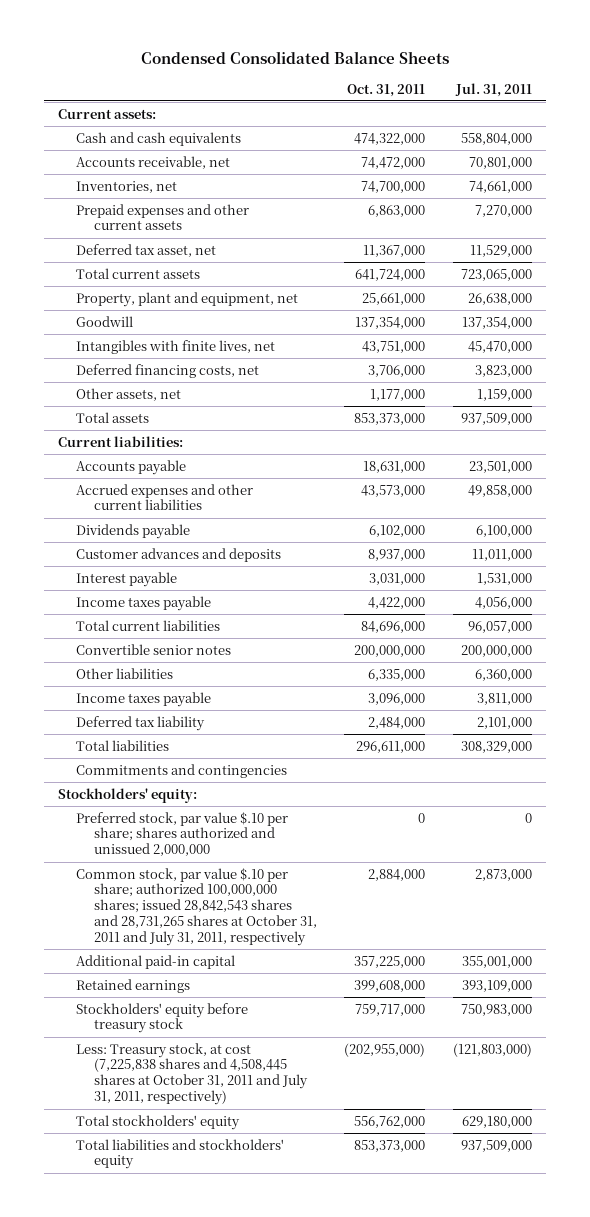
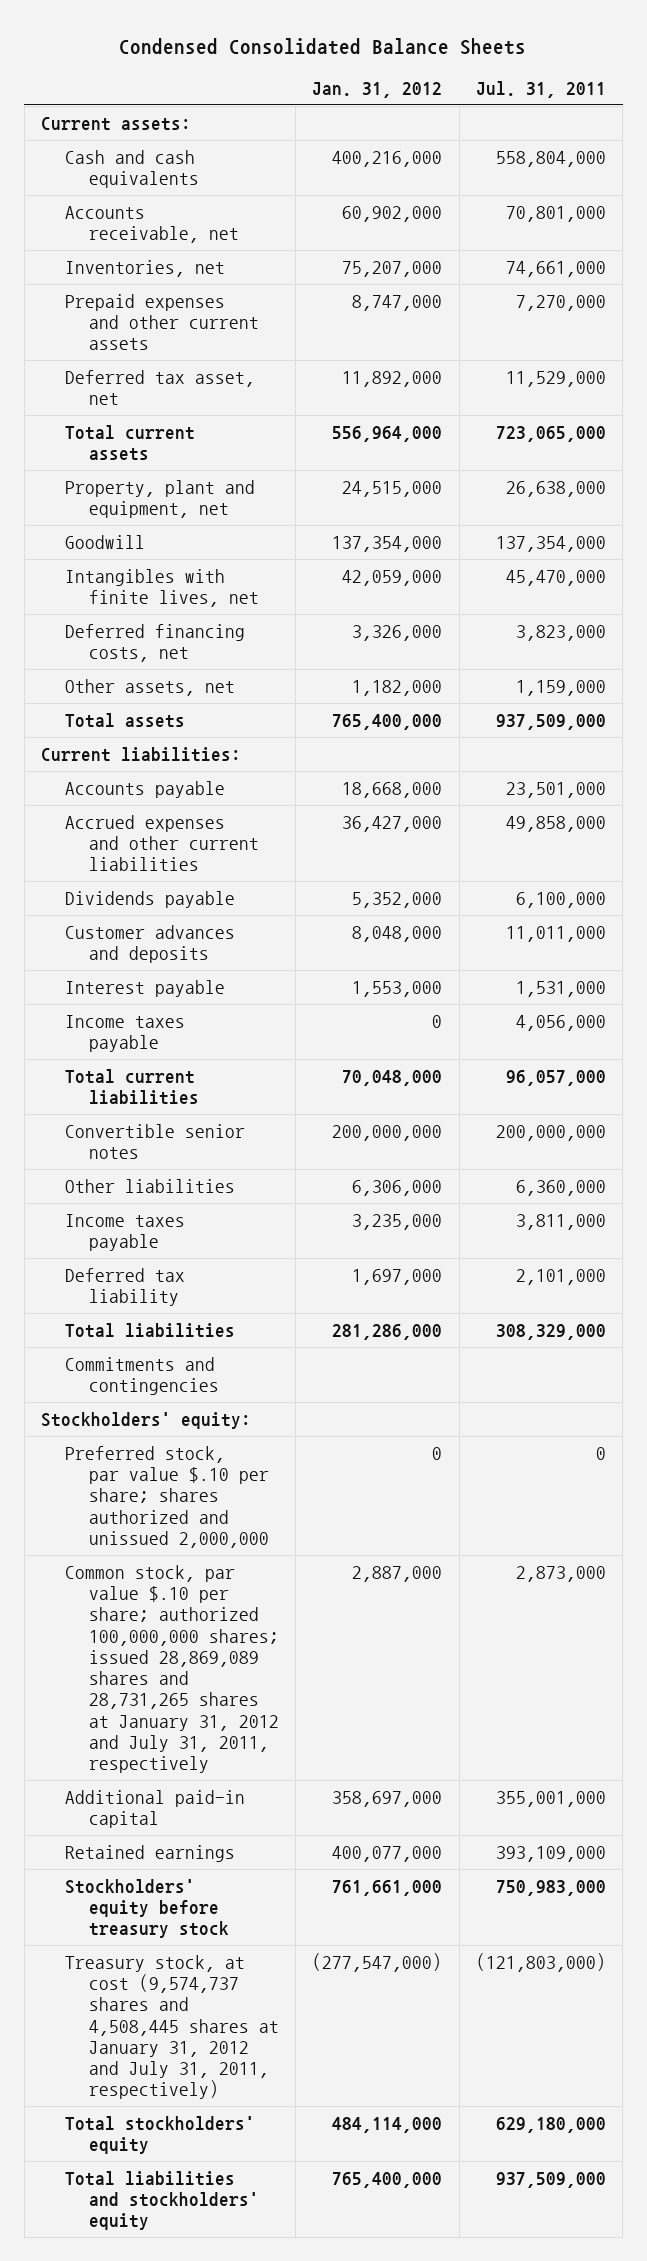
[347,83,426,97] Oct. 31, 2011 -> none
none -> [312,81,443,98] Jan. 31, 2012
[76,867,317,947] Common stock, par value $.10 per share; authorized 100,000,000 shares; issued 28,842,543 shares and 28,731,265 shares at October 31, 2011 and July 31, 2011, respectively -> [64,1564,279,1774] Common stock, par value $.10 per share; authorized 100,000,000 shares; issued 28,869,089 shares and 28,731,265 shares at January 31, 2012 and July 31, 2011, respectively
[76,1042,308,1106] Less: Treasury stock, at cost (7,225,838 shares and 4,508,445 shares at October 31, 2011 and July 31, 2011, respectively) -> [64,1954,279,2100] Treasury stock, at cost (9,574,737 shares and 4,508,445 shares at January 31, 2012 and July 31, 2011, respectively)

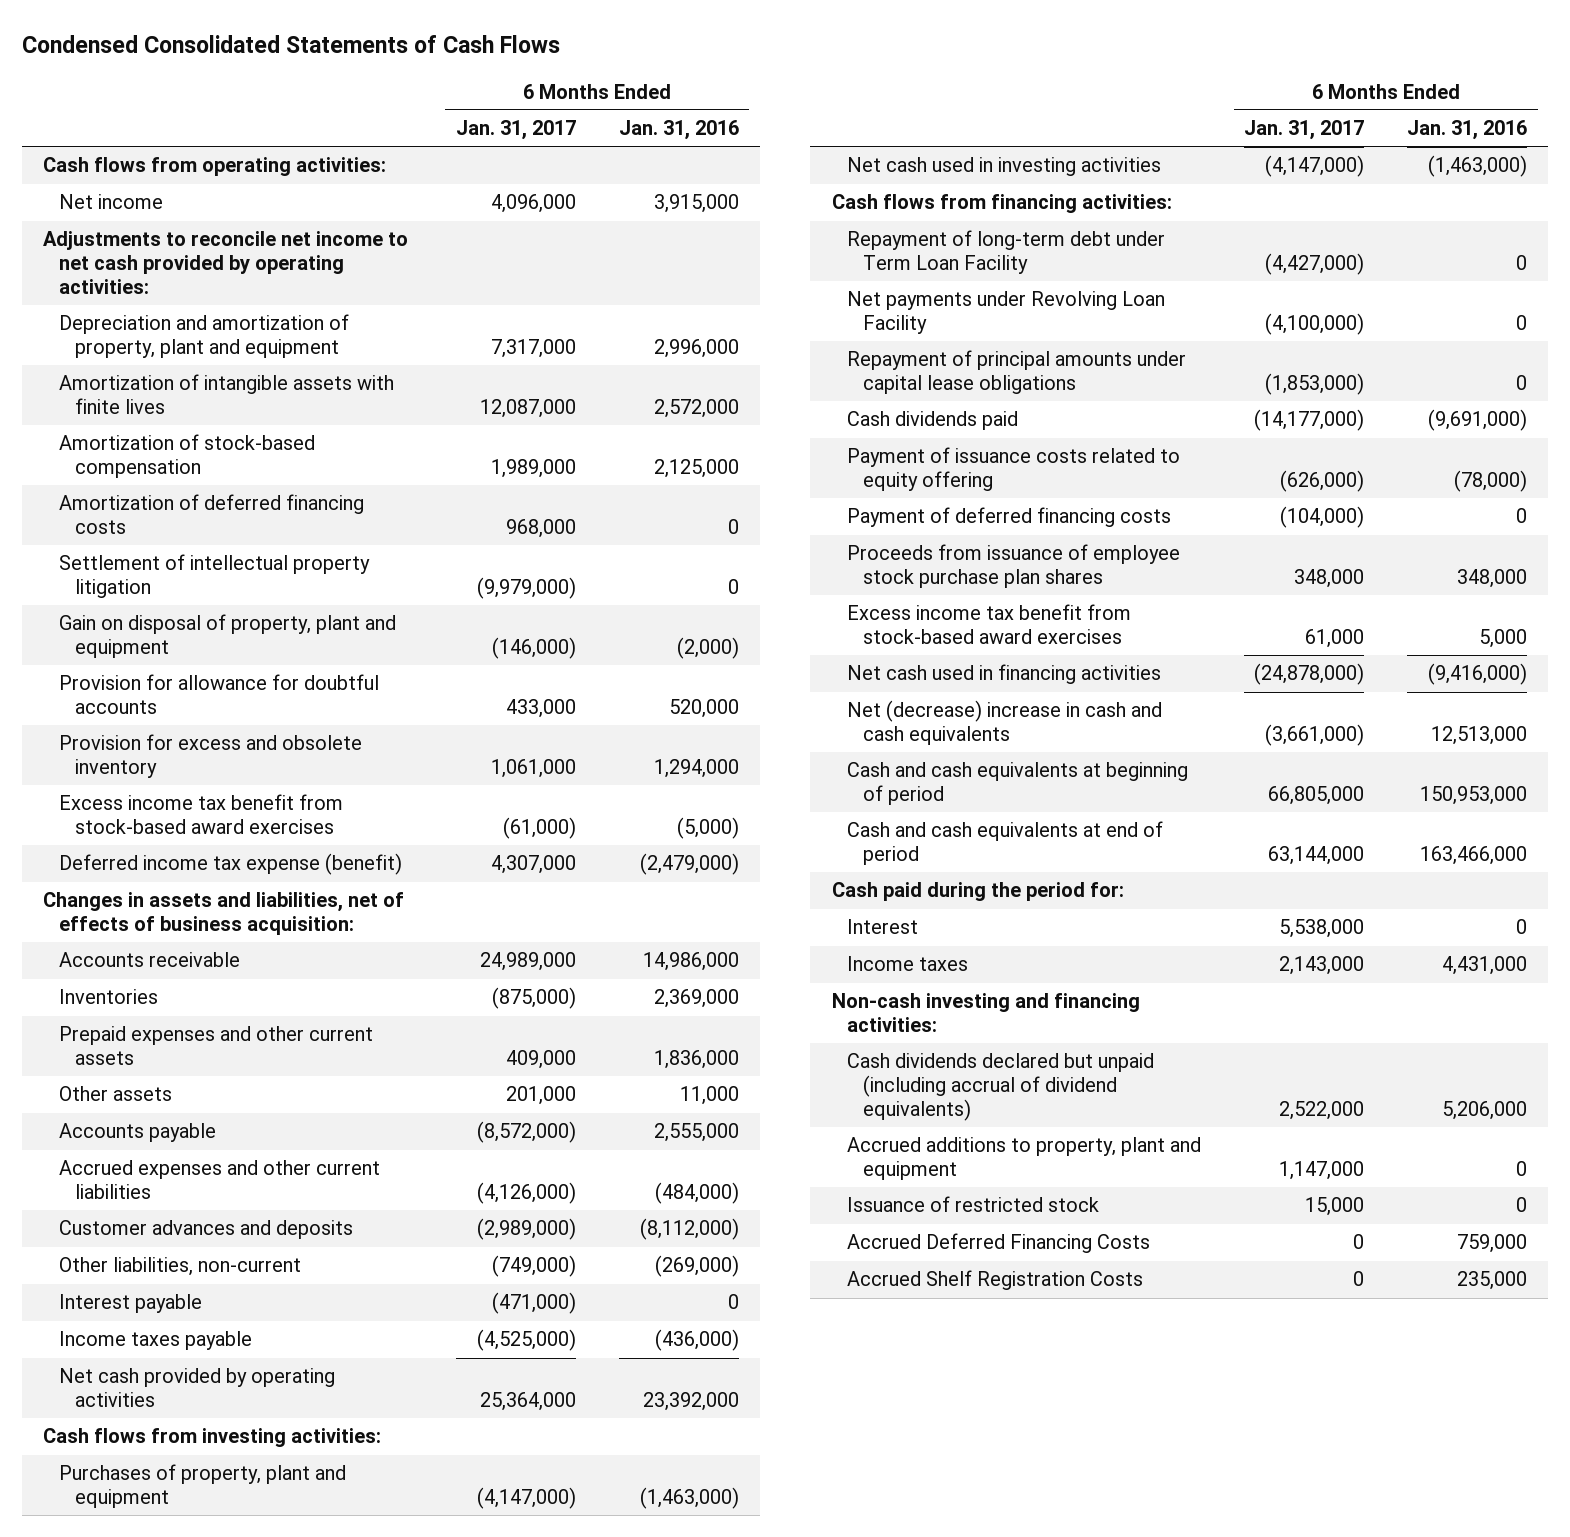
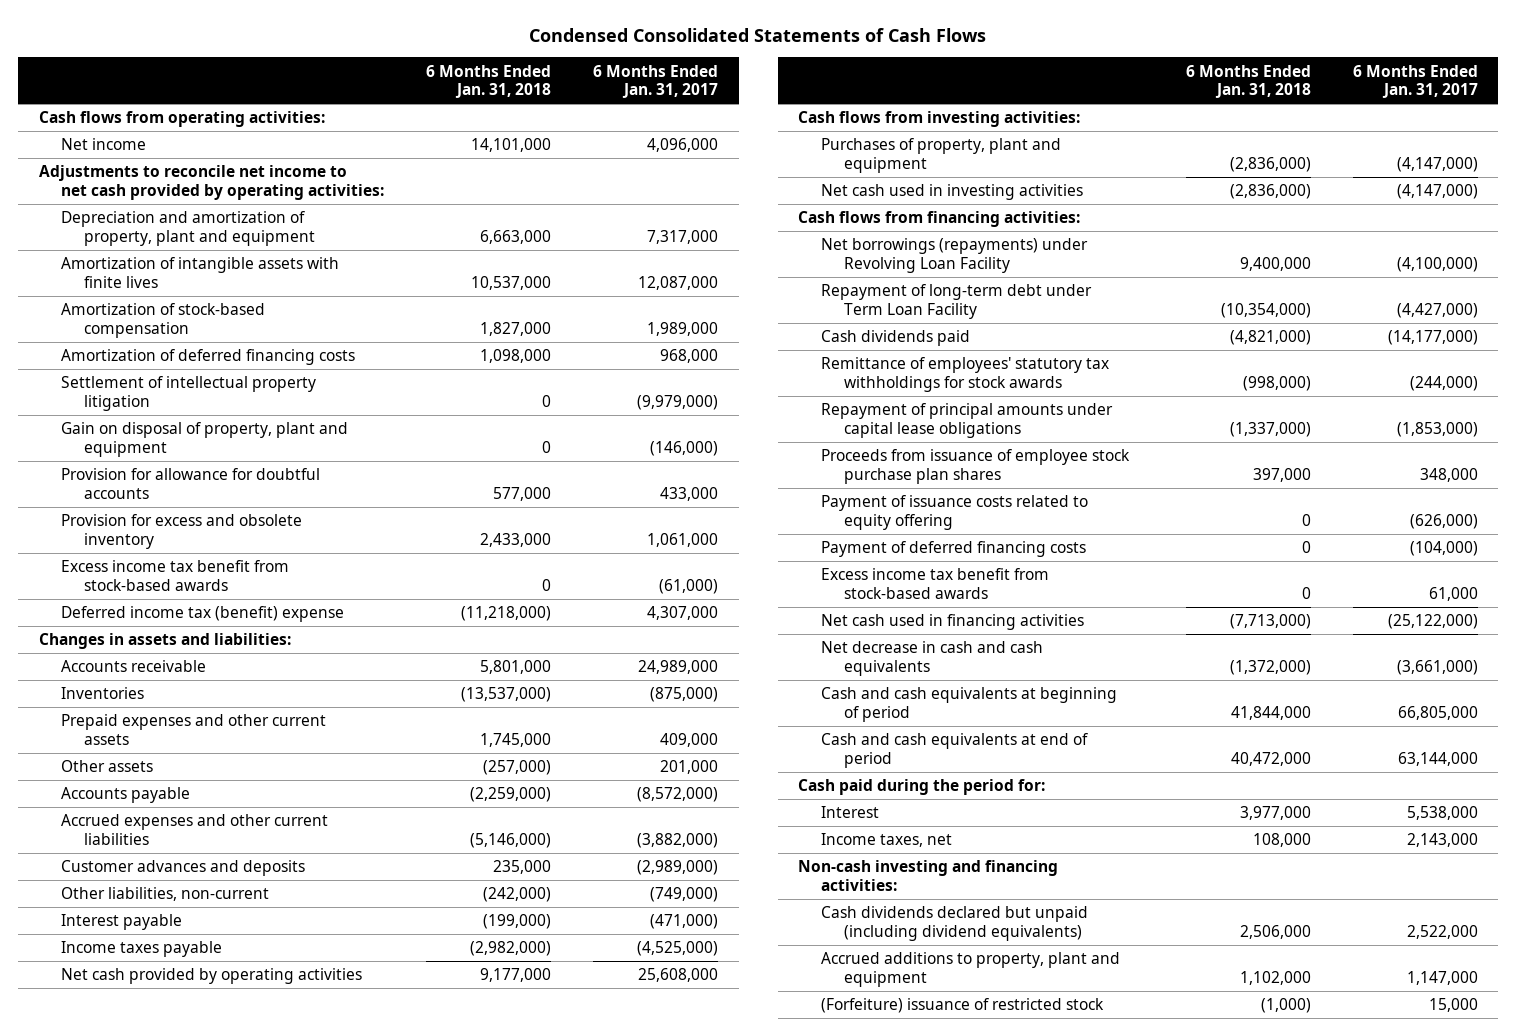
[618,120,739,141] Jan. 31, 2016 -> none
none -> [426,64,552,98] 6 Months Ended Jan. 31, 2018
[58,794,343,835] Excess income tax benefit from stock-based award exercises -> [61,560,290,591] Excess income tax benefit from stock-based awards
[58,853,402,876] Deferred income tax expense (benefit) -> [61,606,345,623] Deferred income tax (benefit) expense
[43,892,405,936] Changes in assets and liabilities, net of effects of business acquisition: -> [38,633,291,650] Changes in assets and liabilities:
[476,1182,576,1205] (4,126,000) -> [637,832,719,848] (3,882,000)
[479,1392,576,1412] 25,364,000 -> [638,968,719,983] 25,608,000
none -> [821,238,1089,273] Net borrowings (repayments) under Revolving Loan Facility
[847,291,1166,335] Net payments under Revolving Loan Facility -> none
none -> [821,357,1110,392] Remittance of employees' statutory tax withholdings for stock awards
[847,350,1187,395] Repayment of principal amounts under capital lease obligations -> [821,403,1114,438] Repayment of principal amounts under capital lease obligations
[847,544,1181,589] Proceeds from issuance of employee stock purchase plan shares -> [821,449,1131,484] Proceeds from issuance of employee stock purchase plan shares
[847,604,1132,645] Excess income tax benefit from stock-based award exercises -> [821,568,1050,599] Excess income tax benefit from stock-based awards
[1254,663,1365,686] (24,878,000) -> [1387,614,1478,630] (25,122,000)
[847,700,1163,746] Net (decrease) increase in cash and cash equivalents -> [821,641,1044,676] Net decrease in cash and cash equivalents
[847,956,969,972] Income taxes -> [821,833,953,848] Income taxes, net
[847,1053,1155,1122] Cash dividends declared but unpaid (including accrual of dividend equivalents) -> [821,906,1089,941] Cash dividends declared but unpaid (including dividend equivalents)
[847,1233,1151,1254] Accrued Deferred Financing Costs -> none
[847,1270,1144,1291] Accrued Shelf Registration Costs -> none
[847,1196,1100,1213] Issuance of restricted stock -> [821,998,1105,1014] (Forfeiture) issuance of restricted stock

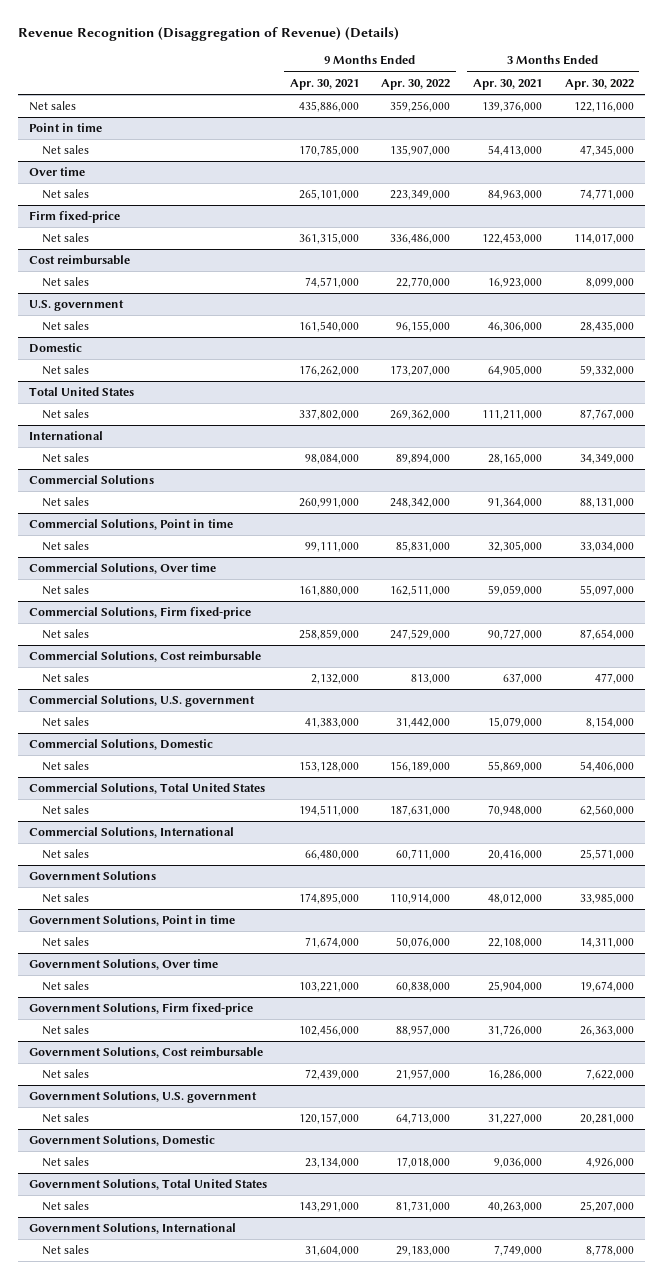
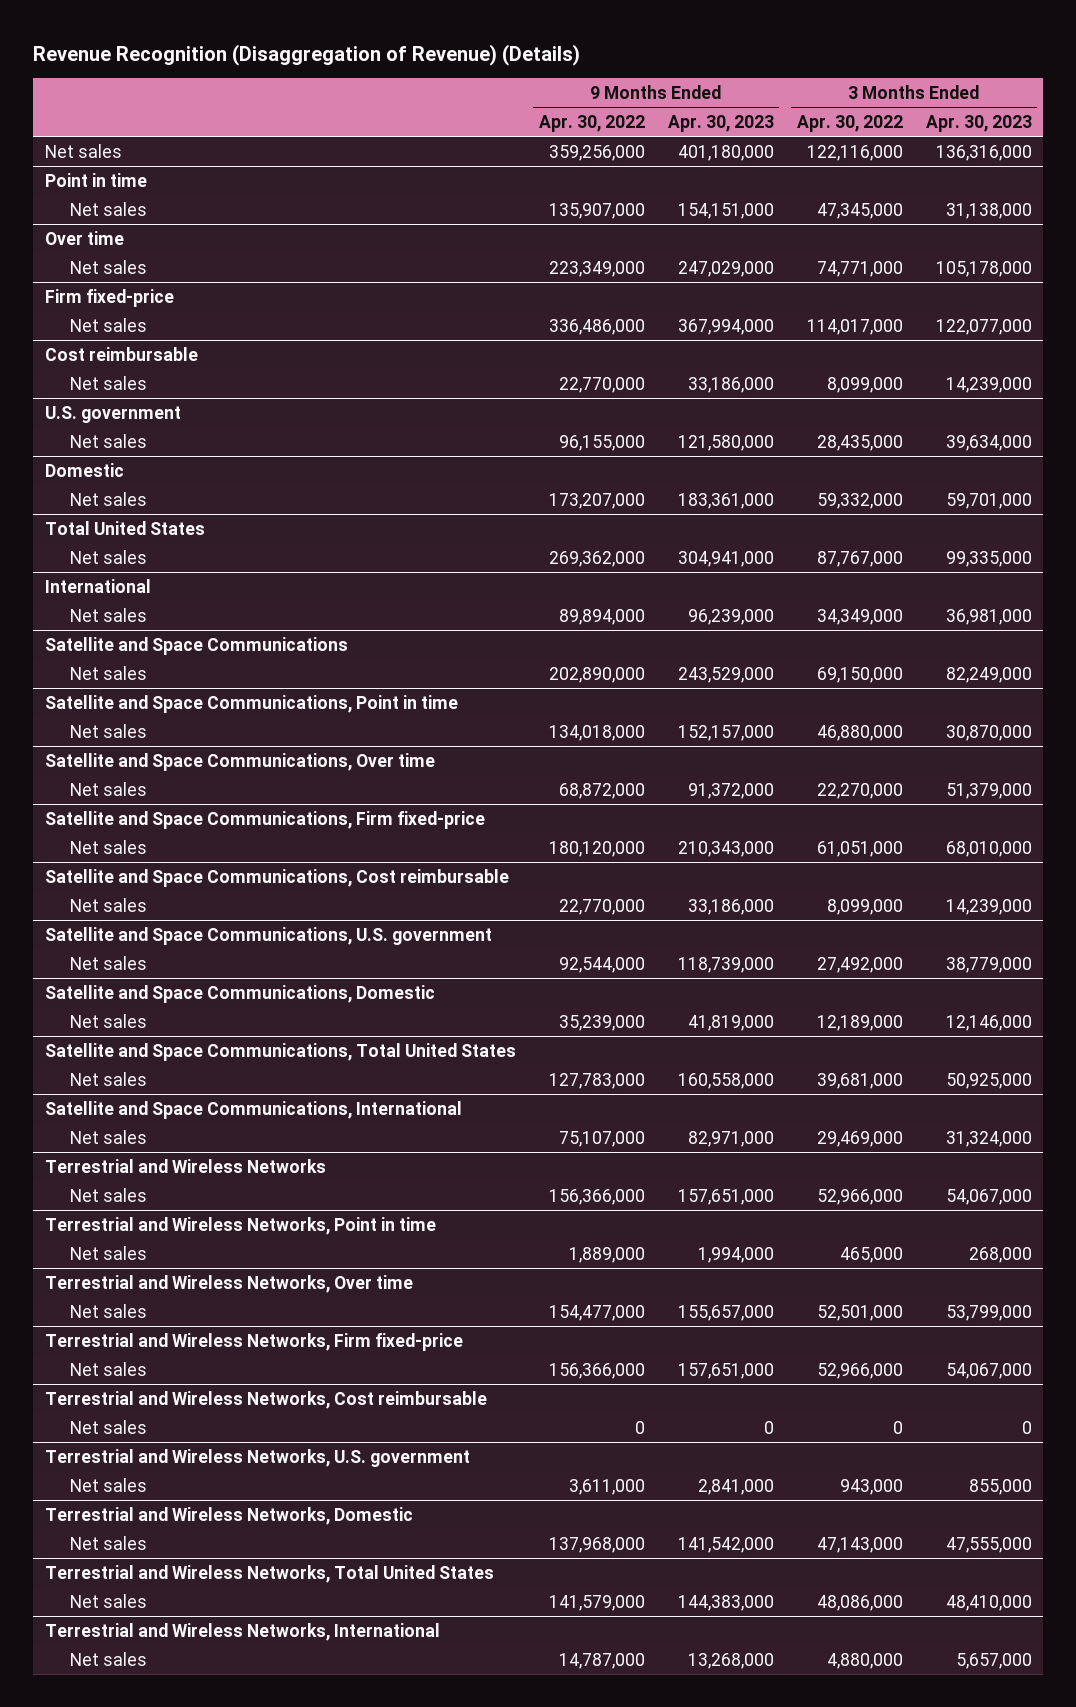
[289,78,359,90] Apr. 30, 2021 -> none
[473,78,543,90] Apr. 30, 2021 -> none
none -> [667,114,774,132] Apr. 30, 2023
none -> [925,114,1032,132] Apr. 30, 2023
[29,475,155,485] Commercial Solutions -> none
[29,519,234,531] Commercial Solutions, Point in time -> none
[29,563,217,575] Commercial Solutions, Over time -> none
[29,607,252,620] Commercial Solutions, Firm fixed-price -> none
[29,651,262,663] Commercial Solutions, Cost reimbursable -> none
[29,695,256,708] Commercial Solutions, U.S. government -> none
[29,739,214,751] Commercial Solutions, Domestic -> none
[29,783,266,795] Commercial Solutions, Total United States -> none
[29,827,235,839] Commercial Solutions, International -> none
[29,871,157,881] Government Solutions -> none
[29,915,236,927] Government Solutions, Point in time -> none
[29,959,219,971] Government Solutions, Over time -> none
[29,1003,254,1016] Government Solutions, Firm fixed-price -> none
[29,1047,264,1059] Government Solutions, Cost reimbursable -> none
[29,1091,258,1104] Government Solutions, U.S. government -> none
[29,1135,216,1147] Government Solutions, Domestic -> none
[29,1179,268,1191] Government Solutions, Total United States -> none
[29,1223,237,1235] Government Solutions, International -> none
none -> [44,636,348,655] Satellite and Space Communications
[390,498,451,509] 248,342,000 -> [548,666,645,683] 202,890,000
[579,498,634,509] 88,131,000 -> [816,666,903,683] 69,150,000
none -> [44,694,458,713] Satellite and Space Communications, Point in time
[396,541,451,553] 85,831,000 -> [548,724,645,741] 134,018,000
[579,542,634,553] 33,034,000 -> [816,724,903,741] 46,880,000
none -> [44,752,435,771] Satellite and Space Communications, Over time
[390,585,451,597] 162,511,000 -> [558,782,645,799] 68,872,000
[579,585,634,597] 55,097,000 -> [816,782,903,799] 22,270,000
none -> [44,810,485,829] Satellite and Space Communications, Firm fixed-price
[390,629,451,641] 247,529,000 -> [548,840,645,857] 180,120,000
[579,629,634,641] 87,654,000 -> [816,840,903,857] 61,051,000
none -> [44,868,509,887] Satellite and Space Communications, Cost reimbursable
[411,674,451,685] 813,000 -> [558,898,645,915] 22,770,000
[594,673,634,685] 477,000 -> [826,898,903,915] 8,099,000
none -> [44,926,492,945] Satellite and Space Communications, U.S. government
[396,718,451,729] 31,442,000 -> [558,956,645,973] 92,544,000
[585,717,634,729] 8,154,000 -> [816,956,903,973] 27,492,000
none -> [44,984,435,1003] Satellite and Space Communications, Domestic
[390,761,451,773] 156,189,000 -> [558,1014,645,1031] 35,239,000
[579,761,634,773] 54,406,000 -> [816,1014,903,1031] 12,189,000
none -> [44,1042,516,1061] Satellite and Space Communications, Total United States
[390,805,451,817] 187,631,000 -> [548,1072,645,1089] 127,783,000
[579,805,634,817] 62,560,000 -> [816,1072,903,1089] 39,681,000
none -> [44,1100,462,1119] Satellite and Space Communications, International
[396,849,451,861] 60,711,000 -> [558,1130,645,1147] 75,107,000
[579,849,634,861] 25,571,000 -> [816,1130,903,1147] 29,469,000
none -> [44,1158,326,1173] Terrestrial and Wireless Networks
[390,894,451,905] 110,914,000 -> [548,1188,645,1205] 156,366,000
[579,893,634,905] 33,985,000 -> [816,1188,903,1205] 52,966,000
none -> [44,1216,436,1235] Terrestrial and Wireless Networks, Point in time
[396,937,451,949] 50,076,000 -> [568,1246,645,1263] 1,889,000
[579,938,634,949] 14,311,000 -> [839,1246,903,1263] 465,000
none -> [44,1274,413,1293] Terrestrial and Wireless Networks, Over time
[396,982,451,993] 60,838,000 -> [548,1304,645,1321] 154,477,000
[579,981,634,993] 19,674,000 -> [816,1304,903,1321] 52,501,000
none -> [44,1332,463,1351] Terrestrial and Wireless Networks, Firm fixed-price
[396,1025,451,1037] 88,957,000 -> [548,1362,645,1379] 156,366,000
[579,1026,634,1037] 26,363,000 -> [816,1362,903,1379] 52,966,000
none -> [44,1390,487,1409] Terrestrial and Wireless Networks, Cost reimbursable
[396,1069,451,1081] 21,957,000 -> [634,1420,645,1434] 0
[585,1069,634,1081] 7,622,000 -> [892,1420,903,1434] 0
none -> [44,1448,470,1467] Terrestrial and Wireless Networks, U.S. government
[396,1113,451,1125] 64,713,000 -> [568,1478,645,1495] 3,611,000
[579,1114,634,1125] 20,281,000 -> [839,1478,903,1495] 943,000
none -> [44,1506,413,1525] Terrestrial and Wireless Networks, Domestic
[396,1157,451,1169] 17,018,000 -> [548,1536,645,1553] 137,968,000
[585,1158,634,1169] 4,926,000 -> [816,1536,903,1553] 47,143,000
none -> [44,1564,494,1583] Terrestrial and Wireless Networks, Total United States
[396,1201,451,1213] 81,731,000 -> [548,1594,645,1611] 141,579,000
[579,1201,634,1213] 25,207,000 -> [816,1594,903,1611] 48,086,000
none -> [44,1622,440,1641] Terrestrial and Wireless Networks, International
[396,1246,451,1257] 29,183,000 -> [558,1652,645,1669] 14,787,000
[585,1245,634,1257] 8,778,000 -> [826,1652,903,1669] 4,880,000

